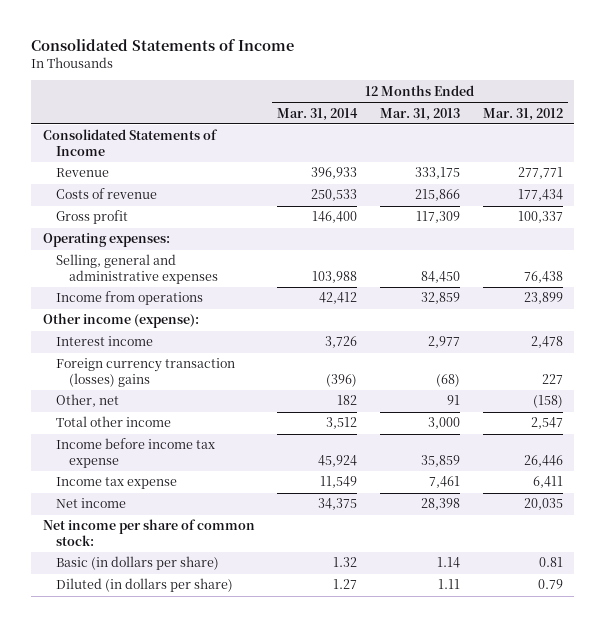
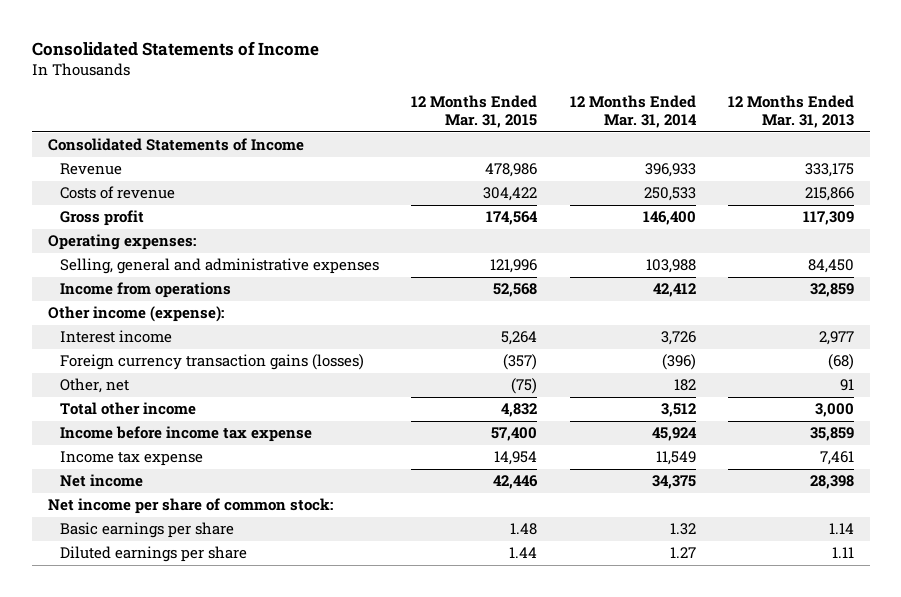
[482,107,563,121] Mar. 31, 2012 -> none
none -> [411,95,538,129] 12 Months Ended Mar. 31, 2015
[55,358,235,387] Foreign currency transaction (losses) gains -> [60,354,365,371] Foreign currency transaction gains (losses)
[55,556,219,571] Basic (in dollars per share) -> [60,522,235,539] Basic earnings per share
[55,578,233,593] Diluted (in dollars per share) -> [60,546,248,563] Diluted earnings per share

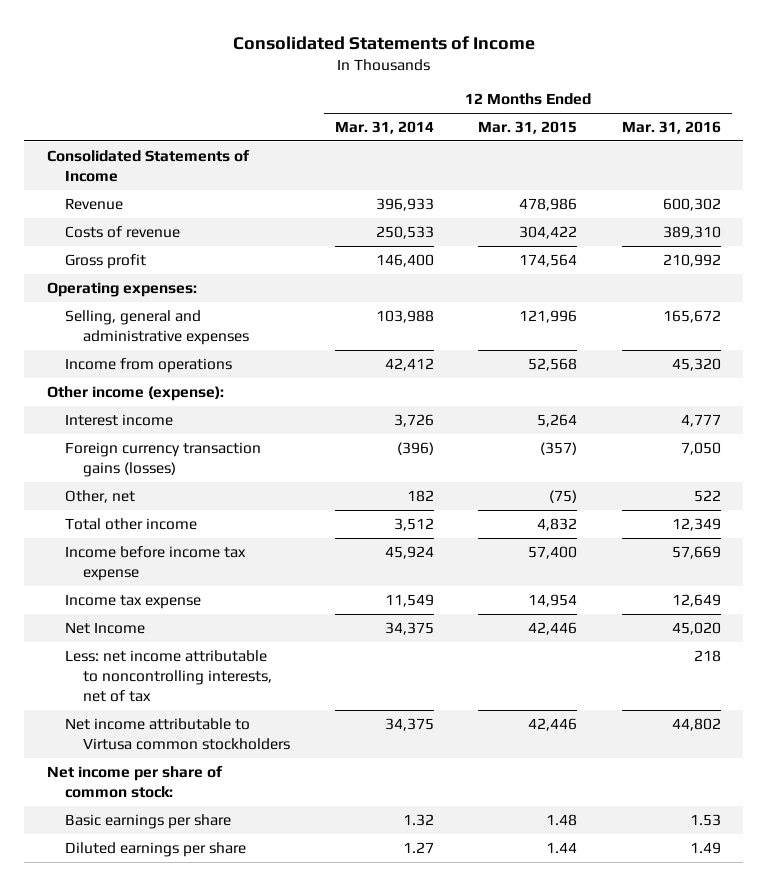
[727,95,854,129] 12 Months Ended Mar. 31, 2013 -> none
none -> [621,121,721,135] Mar. 31, 2016
none -> [65,622,146,635] Net Income
none -> [65,650,273,703] Less: net income attributable to noncontrolling interests, net of tax
[60,474,144,488] Net income -> [65,718,291,751] Net income attributable to Virtusa common stockholders

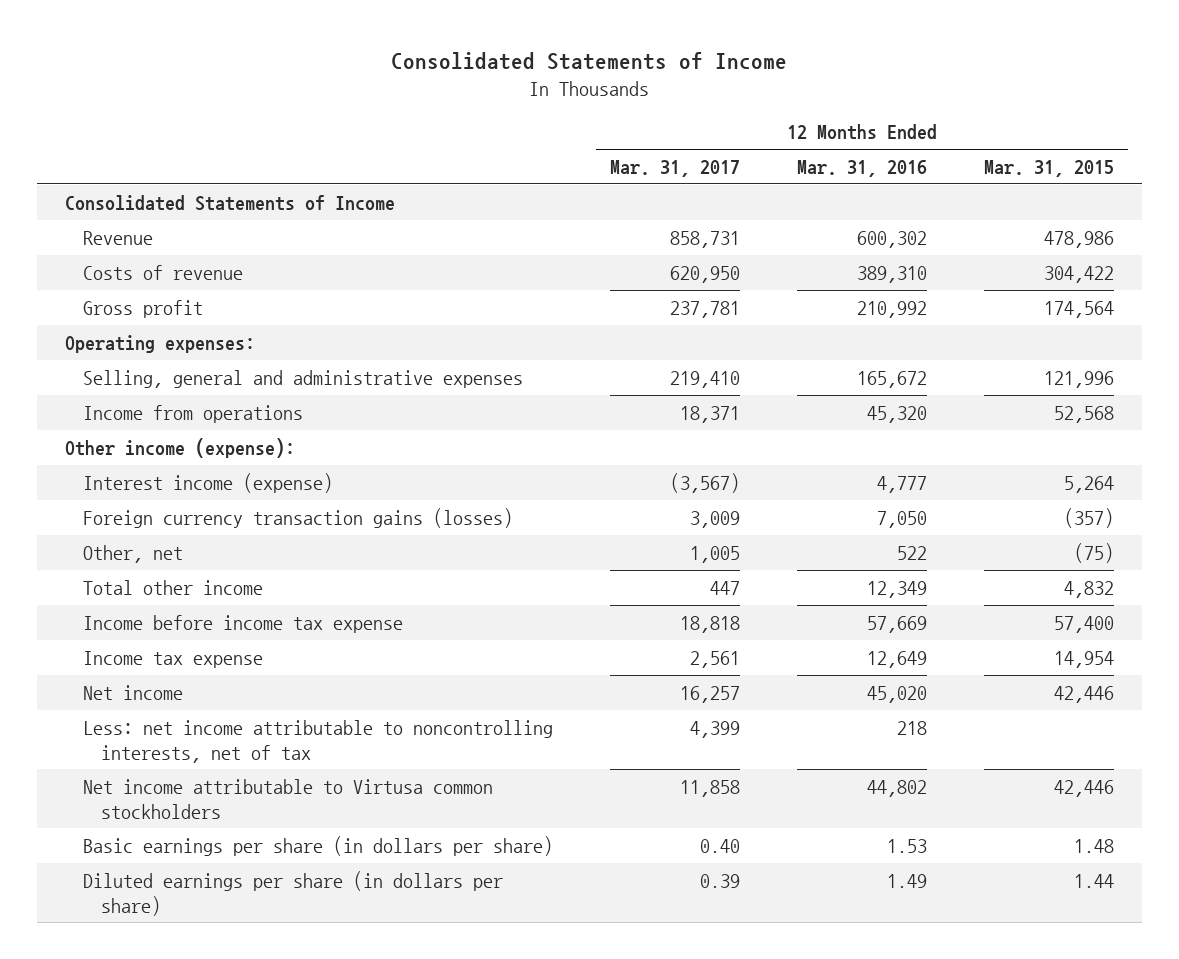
[334,121,434,135] Mar. 31, 2014 -> none
none -> [609,159,740,177] Mar. 31, 2017
[65,414,174,427] Interest income -> [83,472,334,493] Interest income (expense)
[65,622,146,635] Net Income -> [83,684,184,700] Net income
[46,766,223,799] Net income per share of common stock: -> none
[65,814,232,830] Basic earnings per share -> [83,835,554,856] Basic earnings per share (in dollars per share)
[65,842,247,858] Diluted earnings per share -> [83,870,504,916] Diluted earnings per share (in dollars per share)

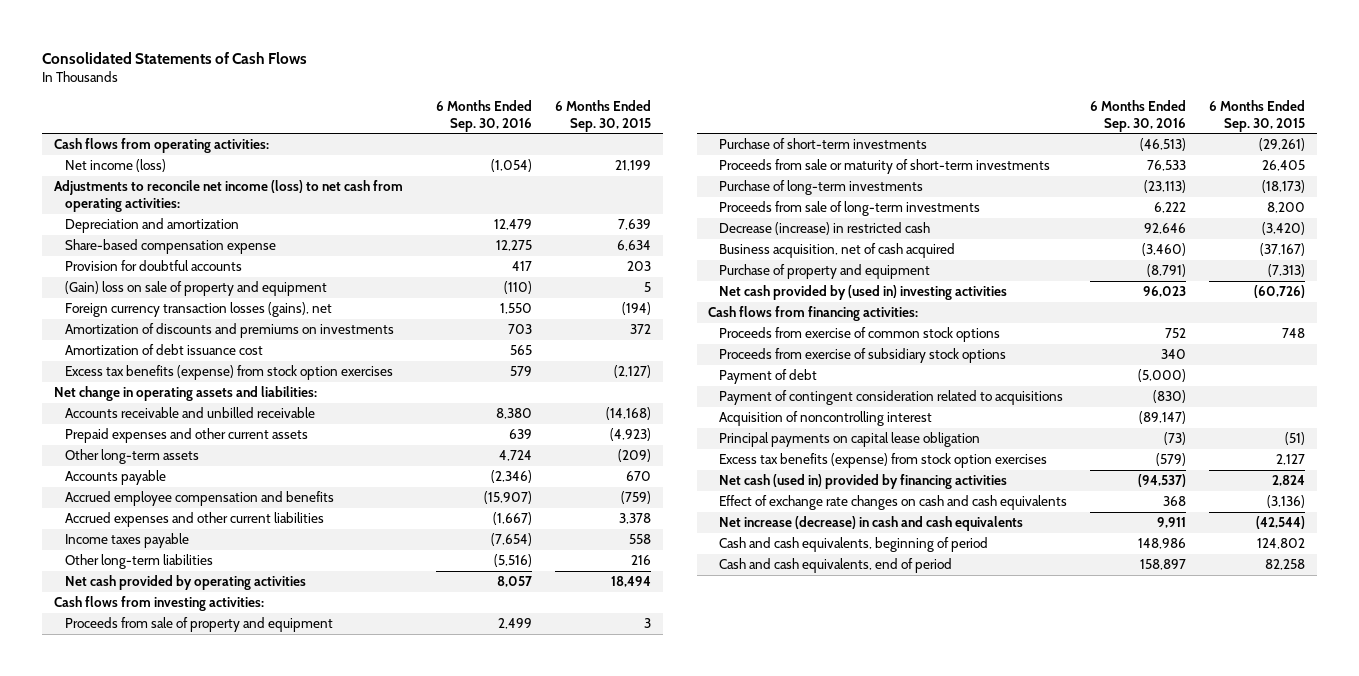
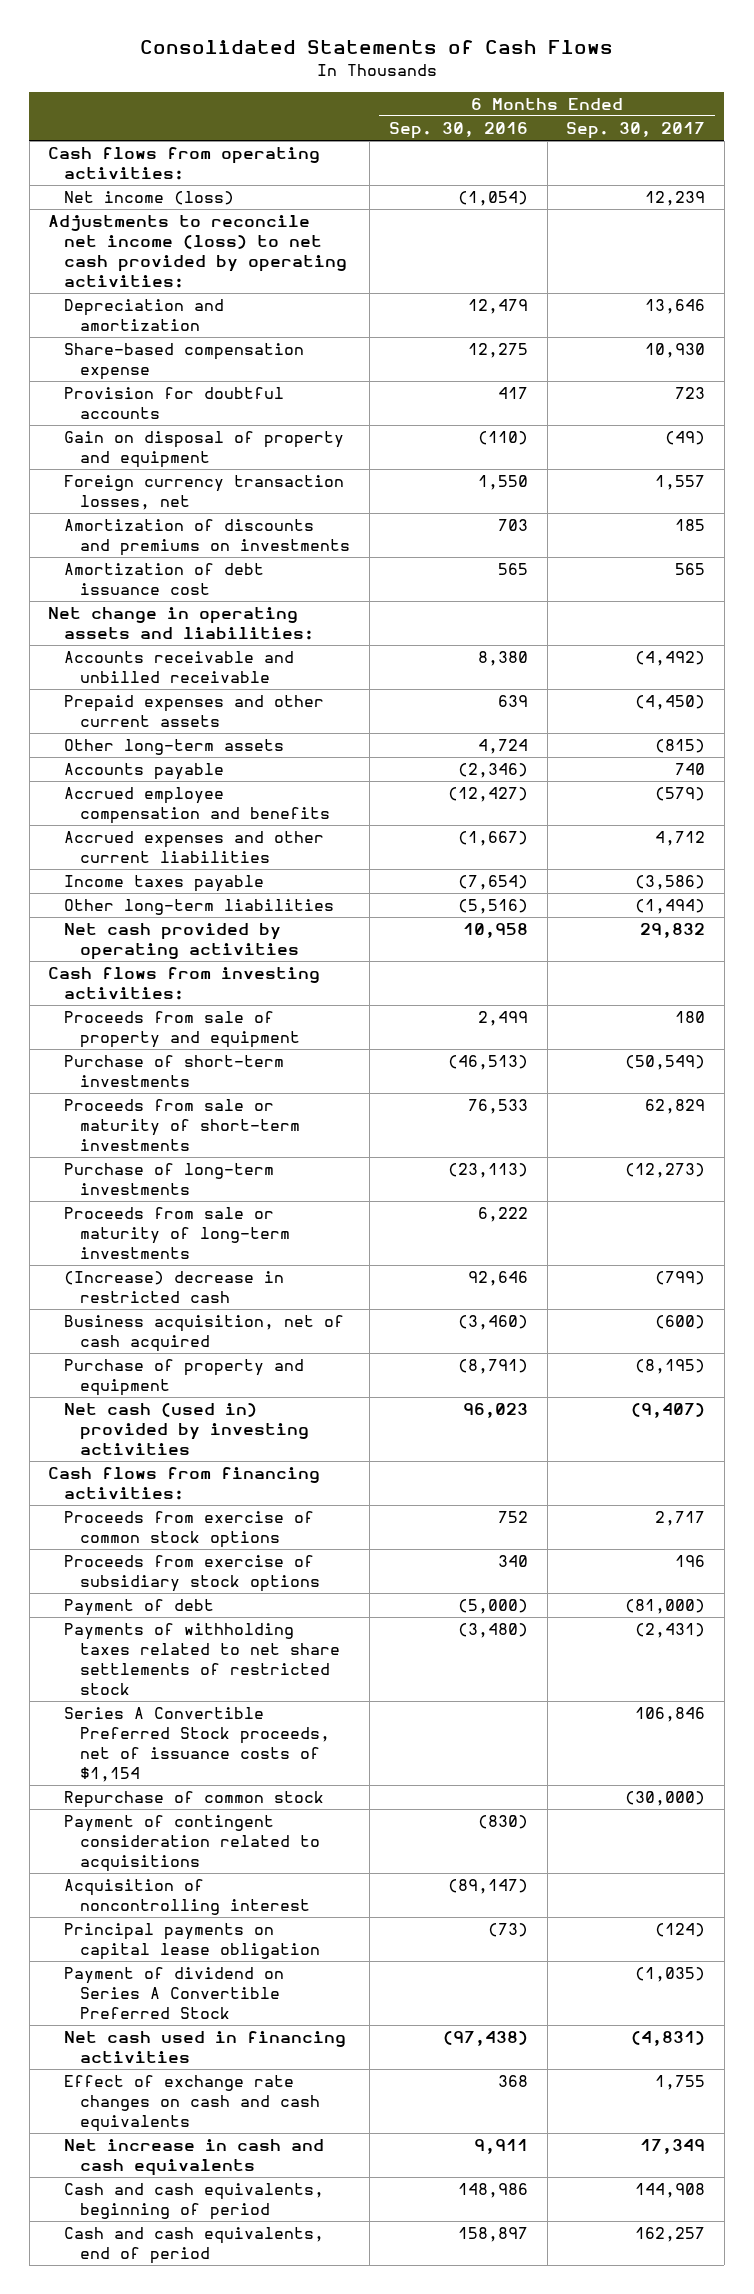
[555,99,652,132] 6 Months Ended Sep. 30, 2015 -> none
none -> [566,122,706,140] Sep. 30, 2017
[54,180,404,213] Adjustments to reconcile net income (loss) to net cash from operating activities: -> [48,215,348,288] Adjustments to reconcile net income (loss) to net cash provided by operating activities:
[64,281,327,297] (Gain) loss on sale of property and equipment -> [64,431,345,469] Gain on disposal of property and equipment
[64,302,332,318] Foreign currency transaction losses (gains), net -> [64,475,345,511] Foreign currency transaction losses, net
[64,365,393,381] Excess tax benefits (expense) from stock option exercises -> none
[483,491,532,505] (15,907) -> [447,787,528,803] (12,427)
[496,576,532,588] 8,057 -> [462,923,528,939] 10,958
[719,201,981,217] Proceeds from sale of long-term investments -> [64,1207,291,1259] Proceeds from sale or maturity of long-term investments
[719,222,931,236] Decrease (increase) in restricted cash -> [64,1271,285,1304] (Increase) decrease in restricted cash
[719,285,1008,301] Net cash provided by (used in) investing activities -> [64,1403,310,1455] Net cash (used in) provided by investing activities
none -> [64,1623,341,1695] Payments of withholding taxes related to net share settlements of restricted stock
none -> [64,1707,331,1782] Series A Convertible Preferred Stock proceeds, net of issuance costs of $1,154
none -> [64,1791,325,1809] Repurchase of common stock
[719,453,1048,469] Excess tax benefits (expense) from stock option exercises -> none
none -> [64,1967,285,2019] Payment of dividend on Series A Convertible Preferred Stock
[719,474,1008,490] Net cash (used in) provided by financing activities -> [64,2031,347,2064] Net cash used in financing activities
[1138,474,1187,488] (94,537) -> [442,2031,528,2047] (97,438)
[719,516,1024,532] Net increase (decrease) in cash and cash equivalents -> [64,2139,325,2177] Net increase in cash and cash equivalents

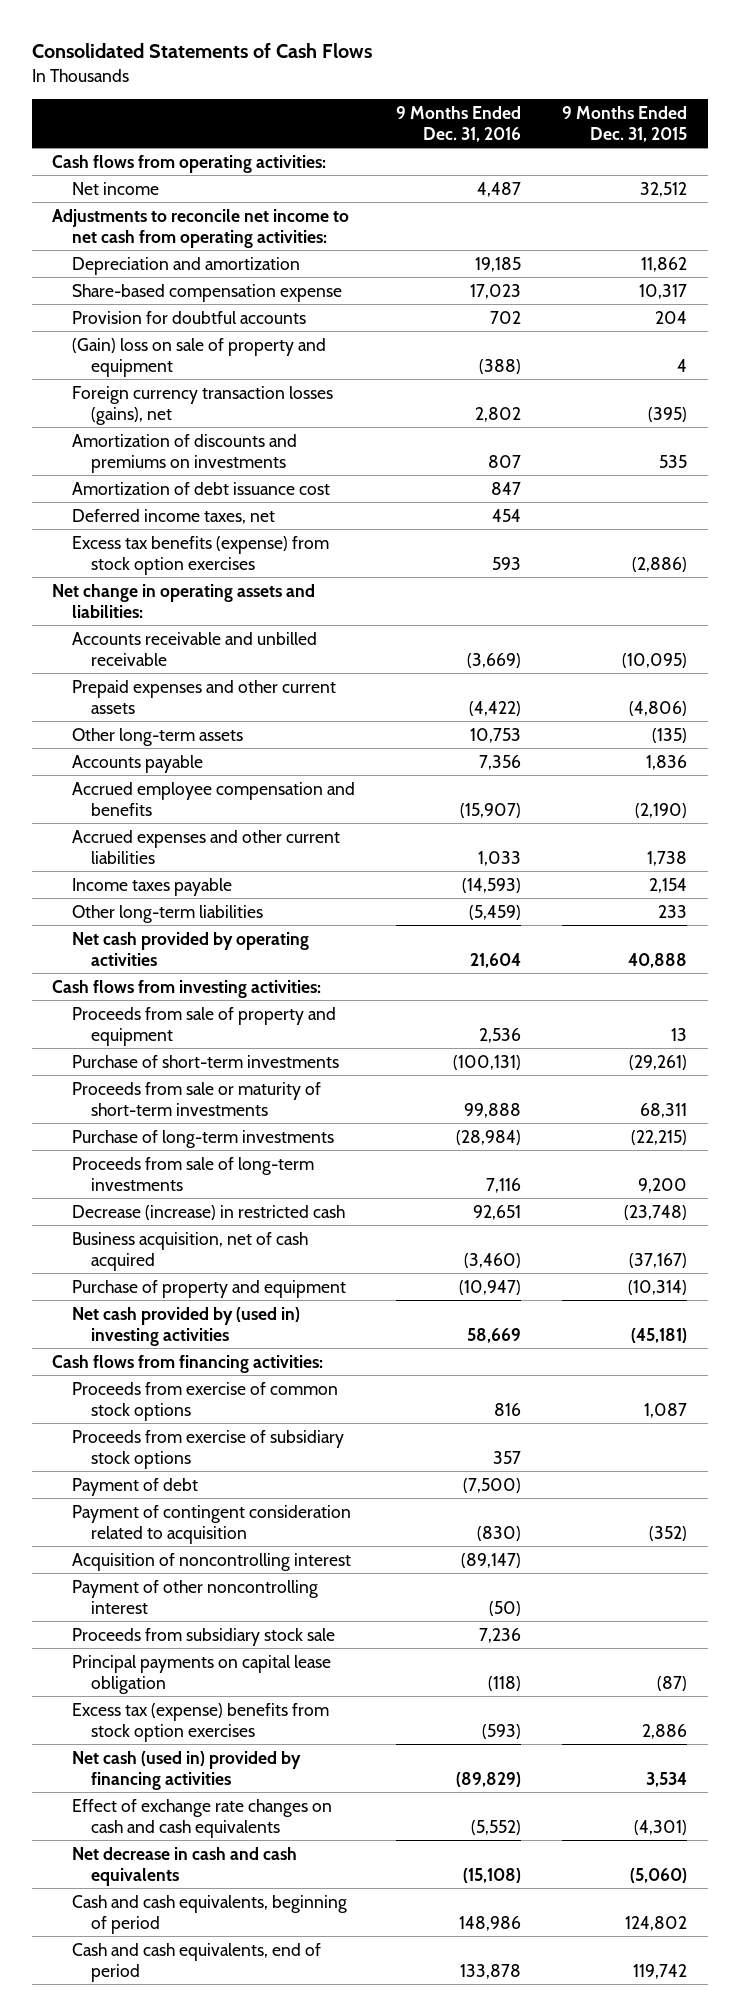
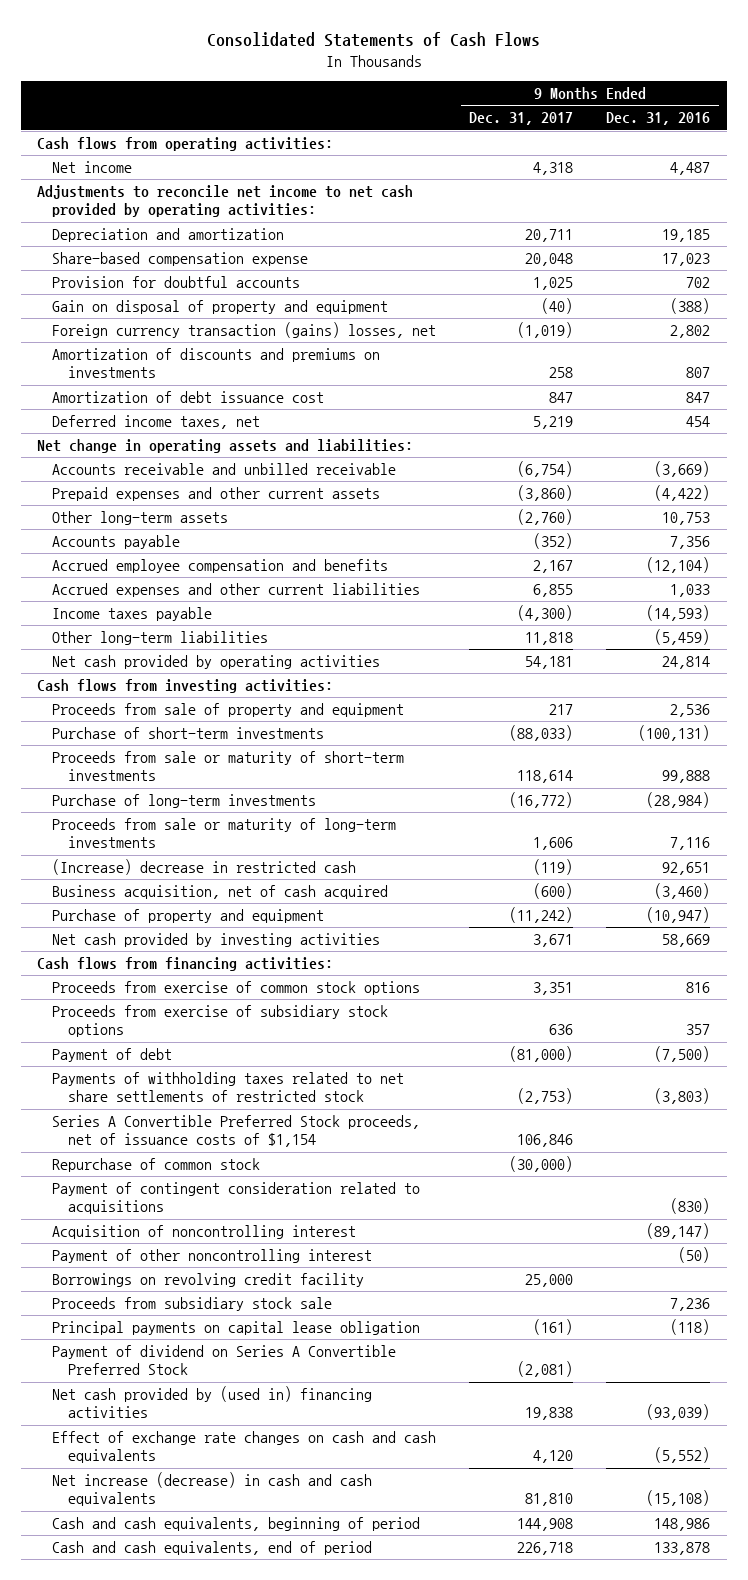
[562,105,688,142] 9 Months Ended Dec. 31, 2015 -> none
none -> [469,112,574,126] Dec. 31, 2017
[52,208,350,248] Adjustments to reconcile net income to net cash from operating activities: -> [37,185,414,218] Adjustments to reconcile net income to net cash provided by operating activities:
[71,337,326,377] (Gain) loss on sale of property and equipment -> [52,300,389,315] Gain on disposal of property and equipment
[71,385,333,425] Foreign currency transaction losses (gains), net -> [52,322,437,339] Foreign currency transaction (gains) losses, net
[71,535,329,575] Excess tax benefits (expense) from stock option exercises -> none
[460,802,522,818] (15,907) -> [646,557,711,574] (12,104)
[470,952,522,968] 21,604 -> [662,656,711,670] 24,814
[71,1156,314,1191] Proceeds from sale of long-term investments -> [52,818,397,849] Proceeds from sale or maturity of long-term investments
[71,1204,345,1220] Decrease (increase) in restricted cash -> [52,859,357,876] (Increase) decrease in restricted cash
[71,1306,300,1346] Net cash provided by (used in) investing activities -> [52,933,381,948] Net cash provided by investing activities
none -> [52,1072,405,1103] Payments of withholding taxes related to net share settlements of restricted stock
none -> [52,1115,421,1148] Series A Convertible Preferred Stock proceeds, net of issuance costs of $1,154
none -> [52,1158,261,1173] Repurchase of common stock
[71,1504,351,1544] Payment of contingent consideration related to acquisition -> [52,1182,421,1215] Payment of contingent consideration related to acquisitions
none -> [52,1273,365,1288] Borrowings on revolving credit facility
[71,1702,329,1742] Excess tax (expense) benefits from stock option exercises -> none
none -> [52,1345,397,1376] Payment of dividend on Series A Convertible Preferred Stock
[71,1750,301,1790] Net cash (used in) provided by financing activities -> [52,1386,373,1419] Net cash provided by (used in) financing activities
[456,1771,522,1787] (89,829) -> [646,1404,711,1421] (93,039)
[71,1846,297,1886] Net decrease in cash and cash equivalents -> [52,1472,373,1507] Net increase (decrease) in cash and cash equivalents

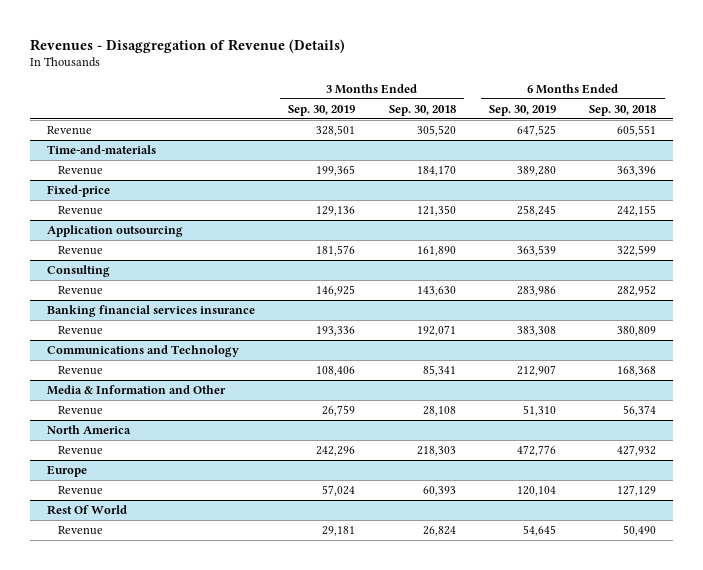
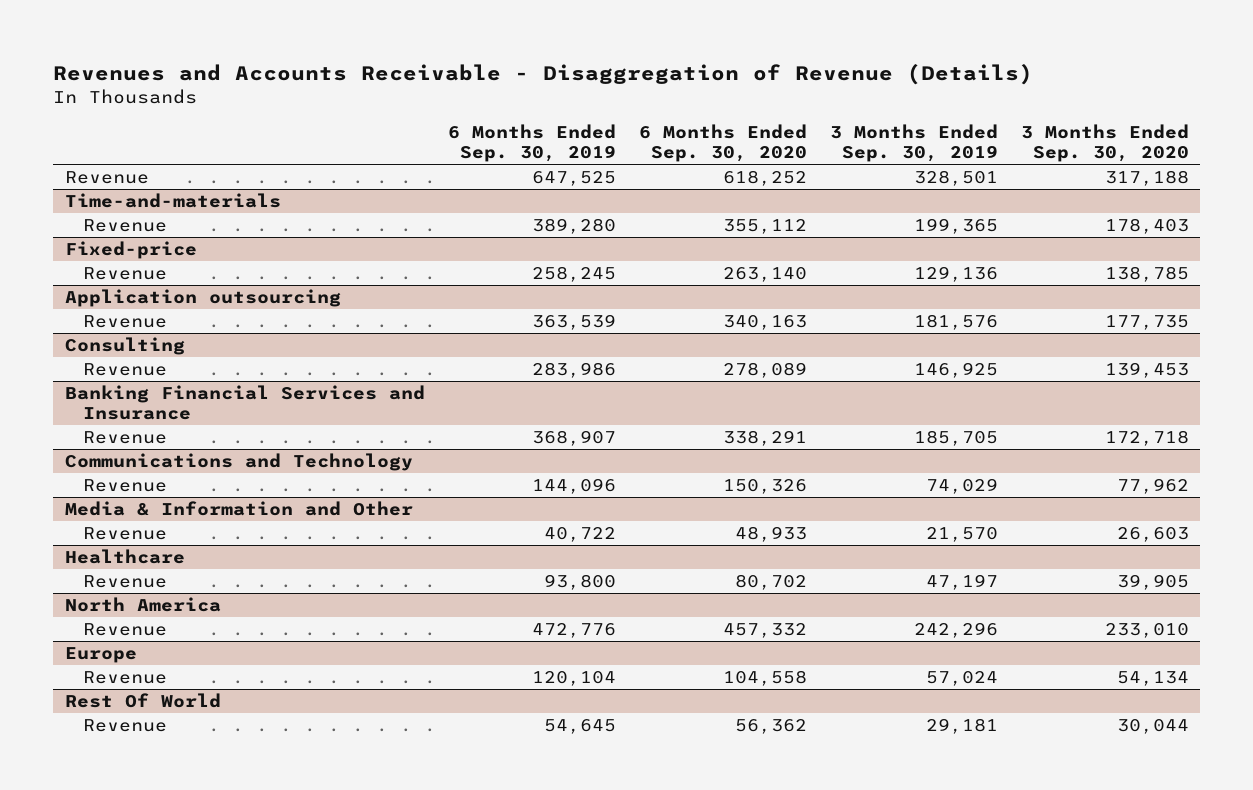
[30,38,346,53] Revenues - Disaggregation of Revenue (Details) -> [53,63,1034,85] Revenues and Accounts Receivable - Disaggregation of Revenue (Details)
[388,105,456,117] Sep. 30, 2018 -> none
[589,105,657,117] Sep. 30, 2018 -> none
none -> [638,124,807,163] 6 Months Ended Sep. 30, 2020
none -> [1020,124,1189,163] 3 Months Ended Sep. 30, 2020
[46,305,255,318] Banking financial services insurance -> [64,385,425,421] Banking Financial Services and Insurance
[316,326,356,337] 193,336 -> [913,430,998,447] 185,705
[516,326,556,337] 383,308 -> [531,430,616,447] 368,907
[316,366,356,377] 108,406 -> [925,478,998,495] 74,029
[516,365,556,377] 212,907 -> [531,478,616,495] 144,096
[322,405,356,417] 26,759 -> [925,527,998,543] 21,570
[522,405,556,417] 51,310 -> [543,527,616,543] 40,722
none -> [64,549,185,565] Healthcare
none -> [83,575,168,589] Revenue

